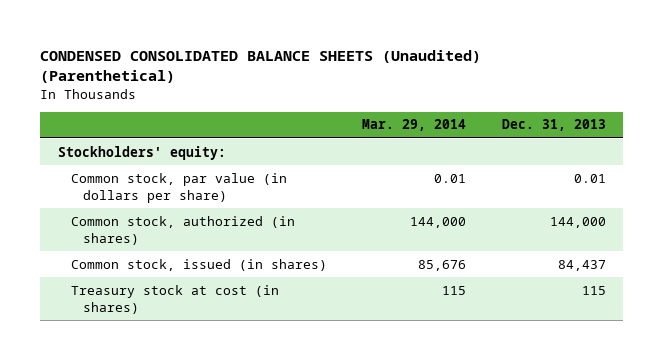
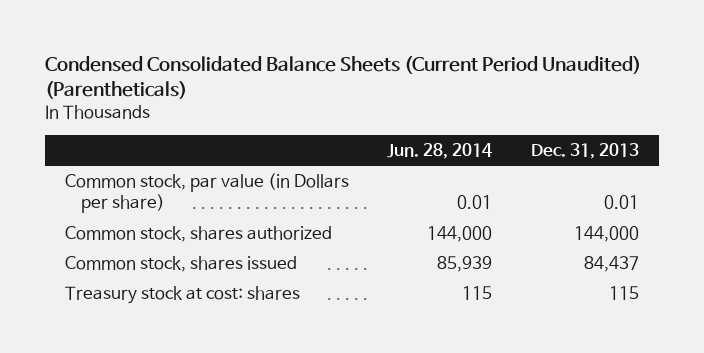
[40,49,482,84] CONDENSED CONSOLIDATED BALANCE SHEETS (Unaudited) (Parenthetical) -> [45,55,642,100] Condensed Consolidated Balance Sheets (Current Period Unaudited) (Parentheticals)
[362,119,467,132] Mar. 29, 2014 -> none
none -> [387,143,493,160] Jun. 28, 2014
[58,145,227,160] Stockholders' equity: -> none
[70,172,287,203] Common stock, par value (in dollars per share) -> [64,173,349,214] Common stock, par value (in Dollars per share)
[70,215,295,245] Common stock, authorized (in shares) -> [64,226,332,243] Common stock, shares authorized
[70,258,327,271] Common stock, issued (in shares) -> [64,256,297,273] Common stock, shares issued
[70,284,279,314] Treasury stock at cost (in shares) -> [64,286,300,305] Treasury stock at cost: shares

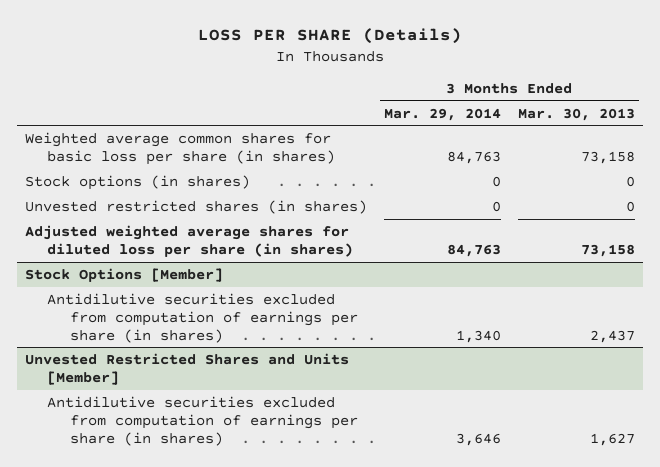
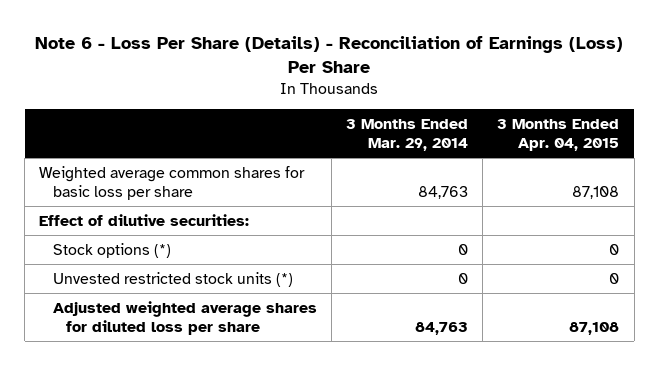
[198,28,463,45] LOSS PER SHARE (Details) -> [35,35,624,73] Note 6 - Loss Per Share (Details) - Reconciliation of Earnings (Loss) Per Share
[517,107,635,121] Mar. 30, 2013 -> none
none -> [497,118,620,152] 3 Months Ended Apr. 04, 2015
[25,267,224,282] Stock Options [Member] -> none
[47,292,358,343] Antidilutive securities excluded from computation of earnings per share (in shares) -> none
[25,352,350,385] Unvested Restricted Shares and Units [Member] -> none
[47,395,358,446] Antidilutive securities excluded from computation of earnings per share (in shares) -> none
[25,131,336,165] Weighted average common shares for basic loss per share (in shares) -> [39,165,306,201] Weighted average common shares for basic loss per share
none -> [39,213,250,226] Effect of dilutive securities:
[25,174,251,190] Stock options (in shares) -> [52,242,171,258] Stock options (*)
[25,199,368,214] Unvested restricted shares (in shares) -> [52,271,293,287] Unvested restricted stock units (*)
[25,224,354,257] Adjusted weighted average shares for diluted loss per share (in shares) -> [52,300,317,336] Adjusted weighted average shares for diluted loss per share

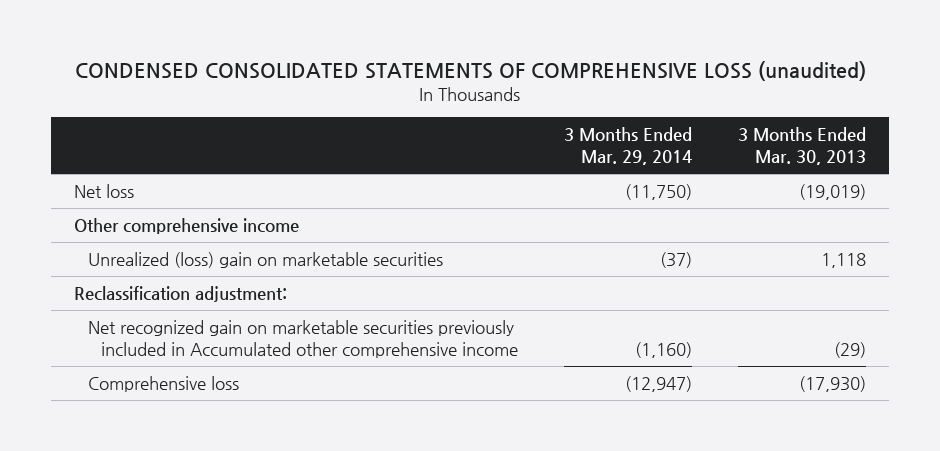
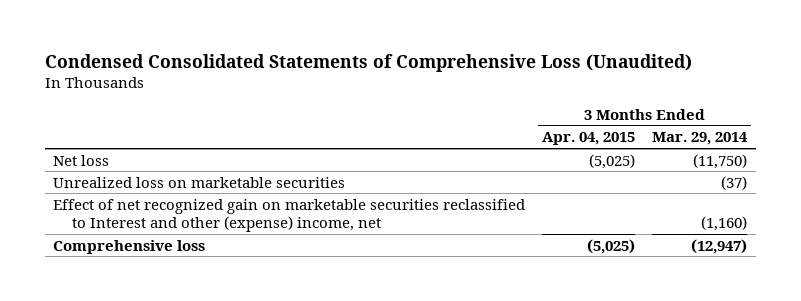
[74,61,866,82] CONDENSED CONSOLIDATED STATEMENTS OF COMPREHENSIVE LOSS (unaudited) -> [44,54,692,73] Condensed Consolidated Statements of Comprehensive Loss (Unaudited)
[737,127,866,165] 3 Months Ended Mar. 30, 2013 -> none
none -> [542,132,636,146] Apr. 04, 2015
[73,218,299,235] Other comprehensive income -> none
[73,286,287,303] Reclassification adjustment: -> none
[87,252,443,269] Unrealized (loss) gain on marketable securities -> [53,176,346,188] Unrealized loss on marketable securities
[87,320,519,358] Net recognized gain on marketable securities previously included in Accumulated other comprehensive income -> [53,198,526,232] Effect of net recognized gain on marketable securities reclassified to Interest and other (expense) income, net

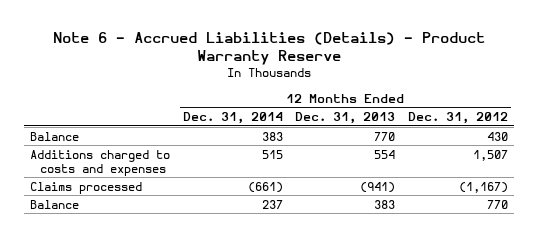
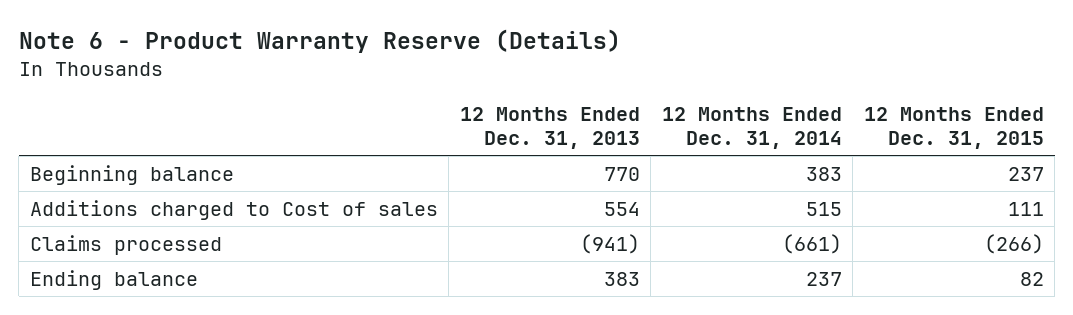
[53,31,486,66] Note 6 - Accrued Liabilities (Details) - Product Warranty Reserve -> [18,29,621,54] Note 6 - Product Warranty Reserve (Details)
[407,112,508,125] Dec. 31, 2012 -> none
none -> [863,106,1044,150] 12 Months Ended Dec. 31, 2015
[30,131,80,141] Balance -> [29,164,234,185] Beginning balance
[30,149,171,176] Additions charged to costs and expenses -> [29,199,438,220] Additions charged to Cost of sales
[30,199,80,209] Balance -> [29,269,198,290] Ending balance

